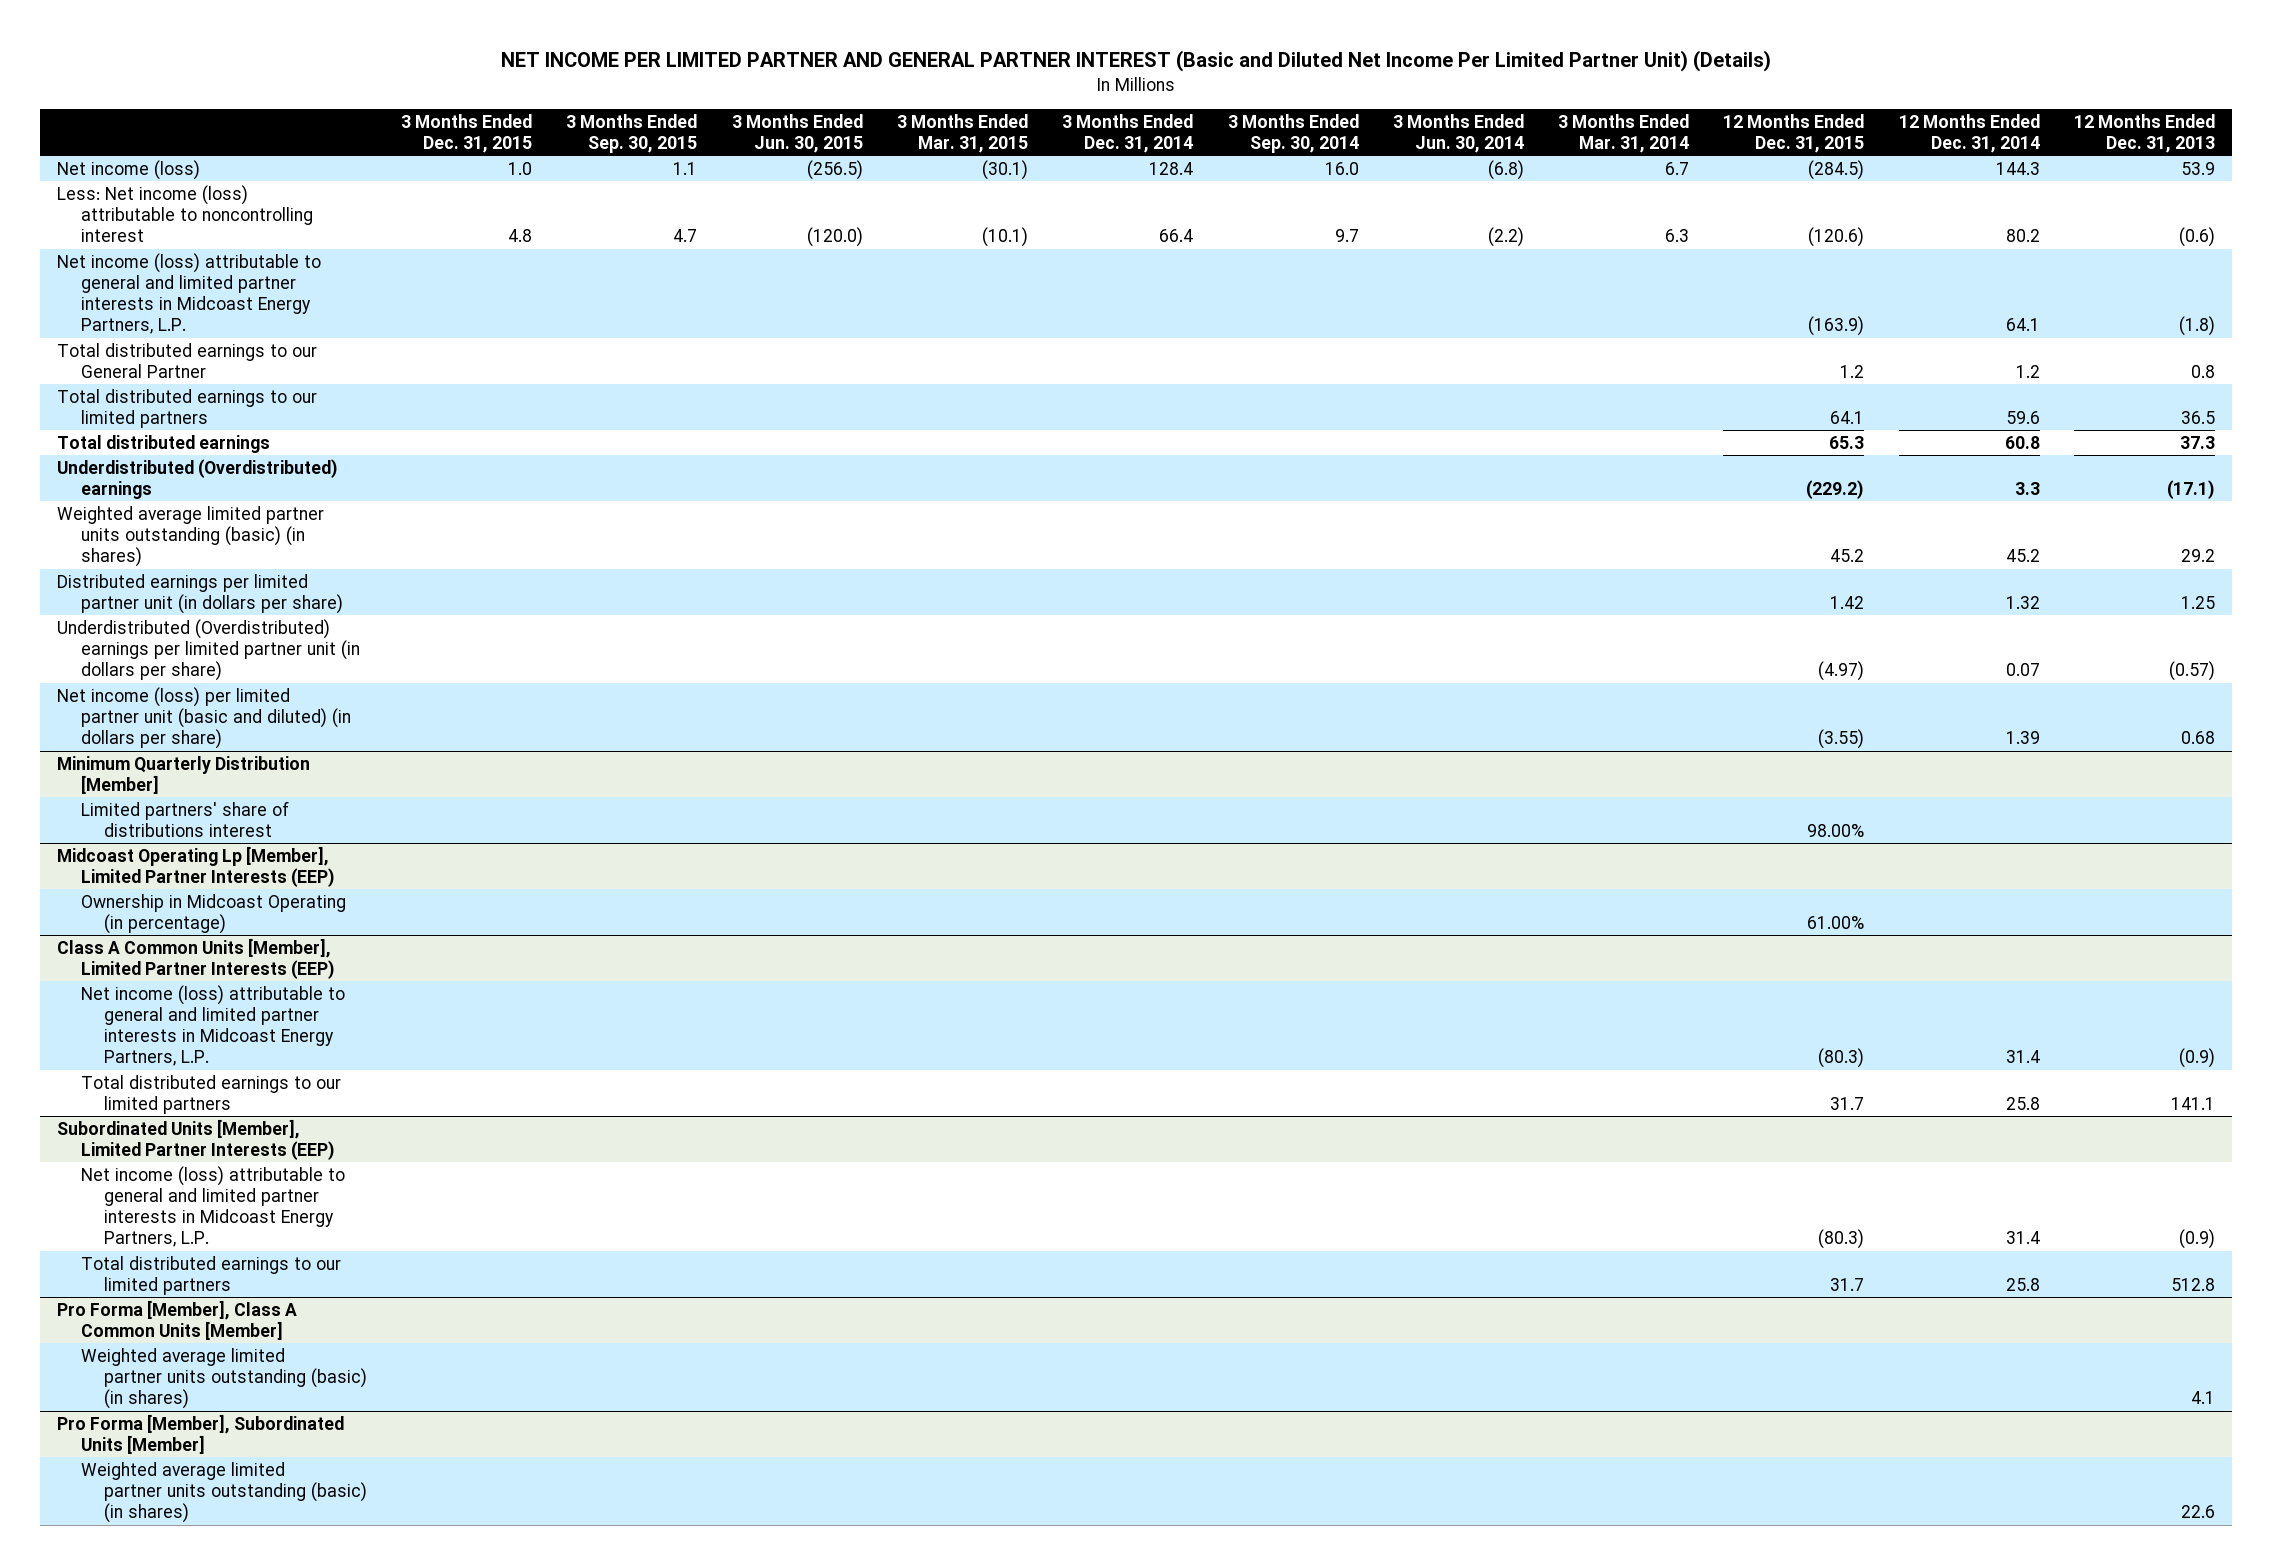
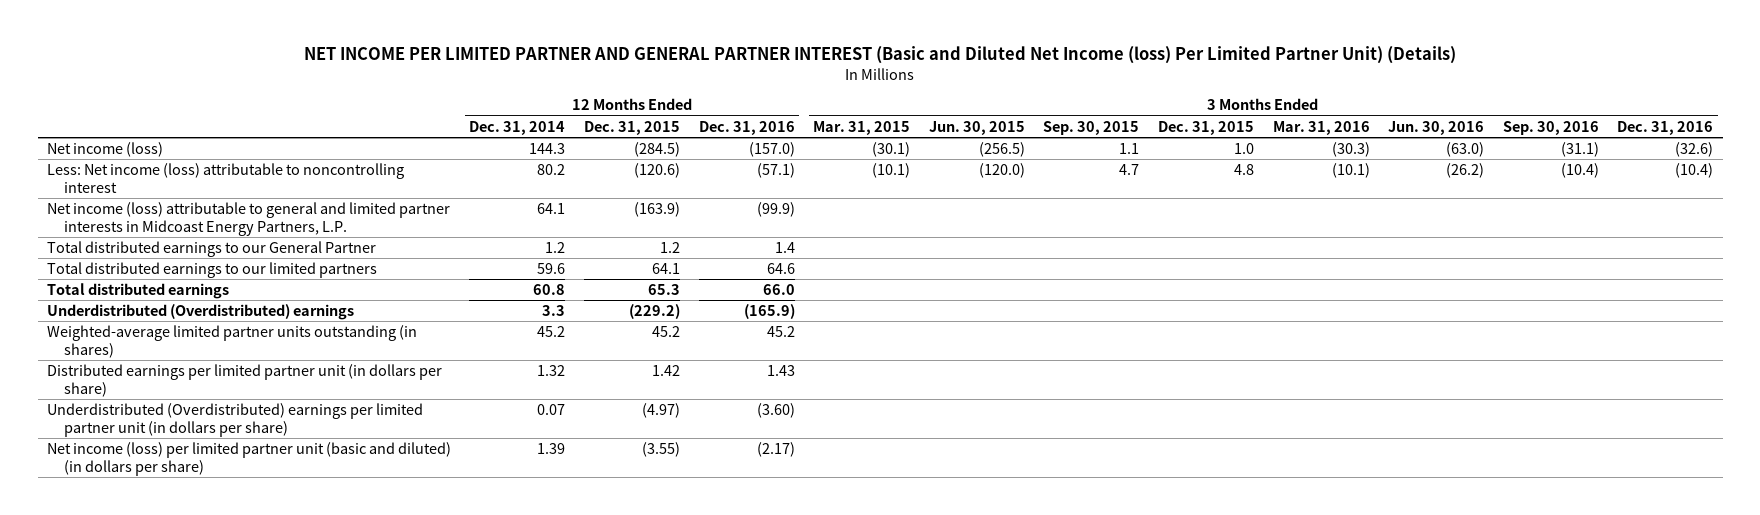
[501,50,1772,73] NET INCOME PER LIMITED PARTNER AND GENERAL PARTNER INTEREST (Basic and Diluted Net Income Per Limited Partner Unit) (Details) -> [304,46,1457,65] NET INCOME PER LIMITED PARTNER AND GENERAL PARTNER INTEREST (Basic and Diluted Net Income (loss) Per Limited Partner Unit) (Details)
[1062,113,1194,153] 3 Months Ended Dec. 31, 2014 -> none
[1227,113,1359,153] 3 Months Ended Sep. 30, 2014 -> none
[1392,113,1524,153] 3 Months Ended Jun. 30, 2014 -> none
[1558,113,1690,153] 3 Months Ended Mar. 31, 2014 -> none
[2073,113,2215,153] 12 Months Ended Dec. 31, 2013 -> none
none -> [698,120,795,135] Dec. 31, 2016
none -> [1272,120,1370,135] Mar. 31, 2016
none -> [1388,120,1485,135] Jun. 30, 2016
none -> [1502,120,1599,135] Sep. 30, 2016
none -> [1617,120,1714,135] Dec. 31, 2016
[57,505,325,568] Weighted average limited partner units outstanding (basic) (in shares) -> [46,325,417,358] Weighted-average limited partner units outstanding (in shares)
[57,755,311,795] Minimum Quarterly Distribution [Member] -> none
[80,800,289,838] Limited partners' share of distributions interest -> none
[57,845,335,888] Midcoast Operating Lp [Member], Limited Partner Interests (EEP) -> none
[80,893,346,935] Ownership in Midcoast Operating (in percentage) -> none
[57,937,335,980] Class A Common Units [Member], Limited Partner Interests (EEP) -> none
[80,984,345,1067] Net income (loss) attributable to general and limited partner interests in Midcoast Energy Partners, L.P. -> none
[80,1074,341,1115] Total distributed earnings to our limited partners -> none
[57,1118,335,1161] Subordinated Units [Member], Limited Partner Interests (EEP) -> none
[80,1165,345,1248] Net income (loss) attributable to general and limited partner interests in Midcoast Energy Partners, L.P. -> none
[80,1255,341,1296] Total distributed earnings to our limited partners -> none
[57,1299,298,1341] Pro Forma [Member], Class A Common Units [Member] -> none
[80,1347,367,1410] Weighted average limited partner units outstanding (basic) (in shares) -> none
[57,1413,345,1455] Pro Forma [Member], Subordinated Units [Member] -> none
[80,1461,367,1524] Weighted average limited partner units outstanding (basic) (in shares) -> none

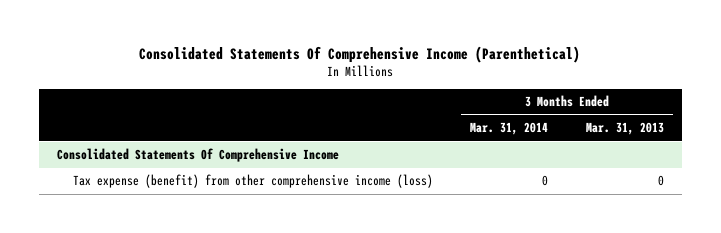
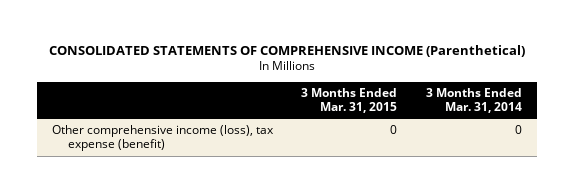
[139,45,581,63] Consolidated Statements Of Comprehensive Income (Parenthetical) -> [48,44,525,57] CONSOLIDATED STATEMENTS OF COMPREHENSIVE INCOME (Parenthetical)
[585,122,664,136] Mar. 31, 2013 -> none
none -> [301,87,398,114] 3 Months Ended Mar. 31, 2015
[57,148,340,163] Consolidated Statements Of Comprehensive Income -> none
[72,174,433,189] Tax expense (benefit) from other comprehensive income (loss) -> [51,125,274,152] Other comprehensive income (loss), tax expense (benefit)

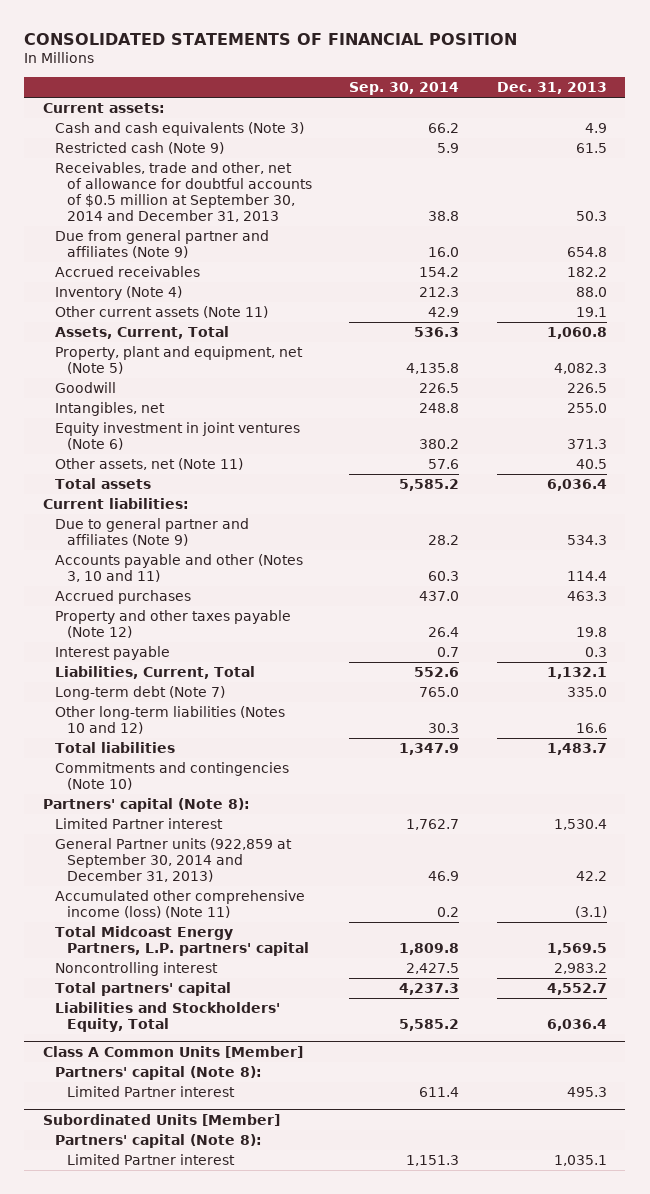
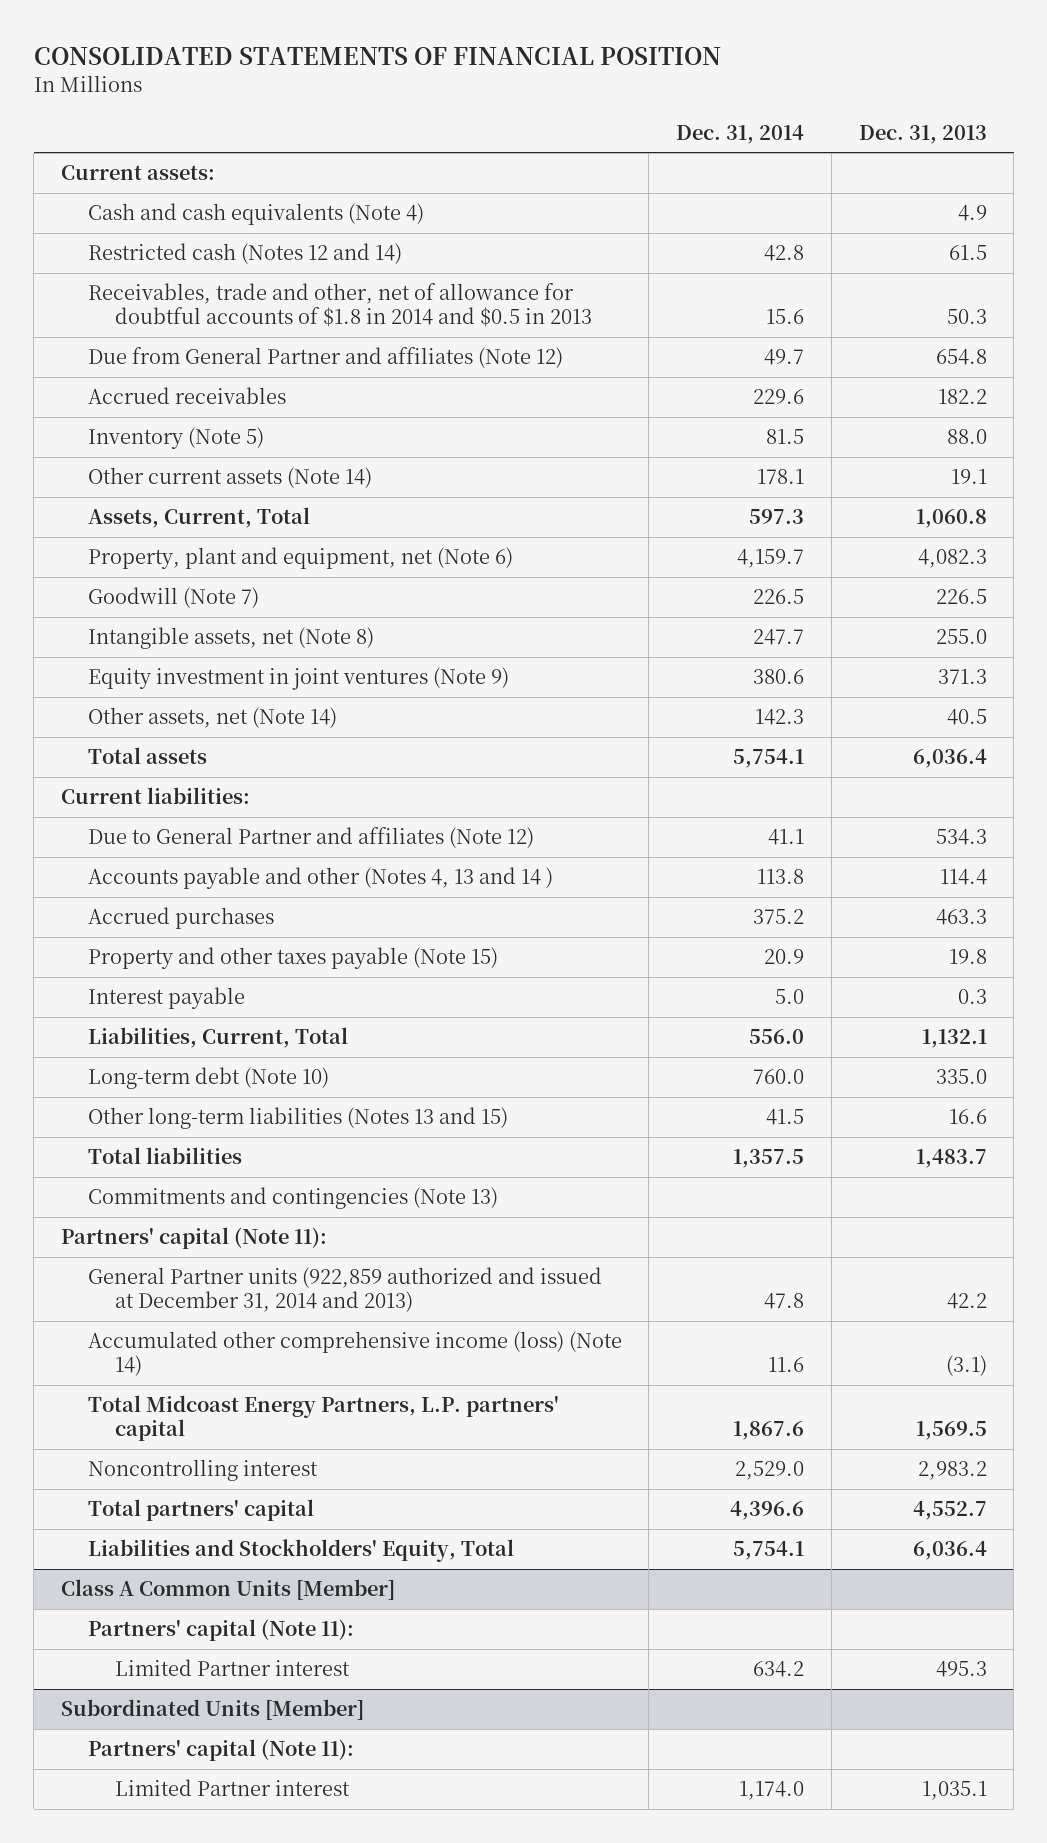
[349,81,460,95] Sep. 30, 2014 -> none
none -> [676,124,805,144] Dec. 31, 2014
[55,122,305,137] Cash and cash equivalents (Note 3) -> [87,203,424,226] Cash and cash equivalents (Note 4)
[55,142,225,155] Restricted cash (Note 9) -> [87,243,402,265] Restricted cash (Notes 12 and 14)
[55,162,313,222] Receivables, trade and other, net of allowance for doubtful accounts of $0.5 million at September 30, 2014 and December 31, 2013 -> [87,283,592,328] Receivables, trade and other, net of allowance for doubtful accounts of $1.8 in 2014 and $0.5 in 2013
[55,230,270,258] Due from general partner and affiliates (Note 9) -> [87,347,563,369] Due from General Partner and affiliates (Note 12)
[55,286,183,301] Inventory (Note 4) -> [87,427,264,450] Inventory (Note 5)
[55,306,269,319] Other current assets (Note 11) -> [87,467,372,489] Other current assets (Note 14)
[55,346,304,374] Property, plant and equipment, net (Note 5) -> [87,547,513,570] Property, plant and equipment, net (Note 6)
[55,382,117,394] Goodwill -> [87,587,259,609] Goodwill (Note 7)
[55,402,166,417] Intangibles, net -> [87,627,374,650] Intangible assets, net (Note 8)
[55,422,301,450] Equity investment in joint ventures (Note 6) -> [87,667,509,691] Equity investment in joint ventures (Note 9)
[55,458,244,471] Other assets, net (Note 11) -> [87,707,337,729] Other assets, net (Note 14)
[55,518,250,546] Due to general partner and affiliates (Note 9) -> [87,827,534,849] Due to General Partner and affiliates (Note 12)
[55,554,304,582] Accounts payable and other (Notes 3, 10 and 11) -> [87,867,553,890] Accounts payable and other (Notes 4, 13 and 14 )
[55,610,292,638] Property and other taxes payable (Note 12) -> [87,947,498,970] Property and other taxes payable (Note 15)
[55,686,226,701] Long-term debt (Note 7) -> [87,1067,329,1090] Long-term debt (Note 10)
[55,706,286,734] Other long-term liabilities (Notes 10 and 12) -> [87,1107,508,1130] Other long-term liabilities (Notes 13 and 15)
[55,818,224,830] Limited Partner interest -> none
[55,762,290,790] Commitments and contingencies (Note 10) -> [87,1187,498,1210] Commitments and contingencies (Note 13)
[43,798,251,813] Partners' capital (Note 8): -> [60,1227,327,1250] Partners' capital (Note 11):
[55,838,293,882] General Partner units (922,859 at September 30, 2014 and December 31, 2013) -> [87,1267,602,1313] General Partner units (922,859 authorized and issued at December 31, 2014 and 2013)
[55,890,306,918] Accumulated other comprehensive income (loss) (Note 11) -> [87,1331,622,1377] Accumulated other comprehensive income (loss) (Note 14)
[55,1066,263,1081] Partners' capital (Note 8): -> [87,1619,354,1642] Partners' capital (Note 11):
[55,1134,263,1149] Partners' capital (Note 8): -> [87,1739,354,1762] Partners' capital (Note 11):

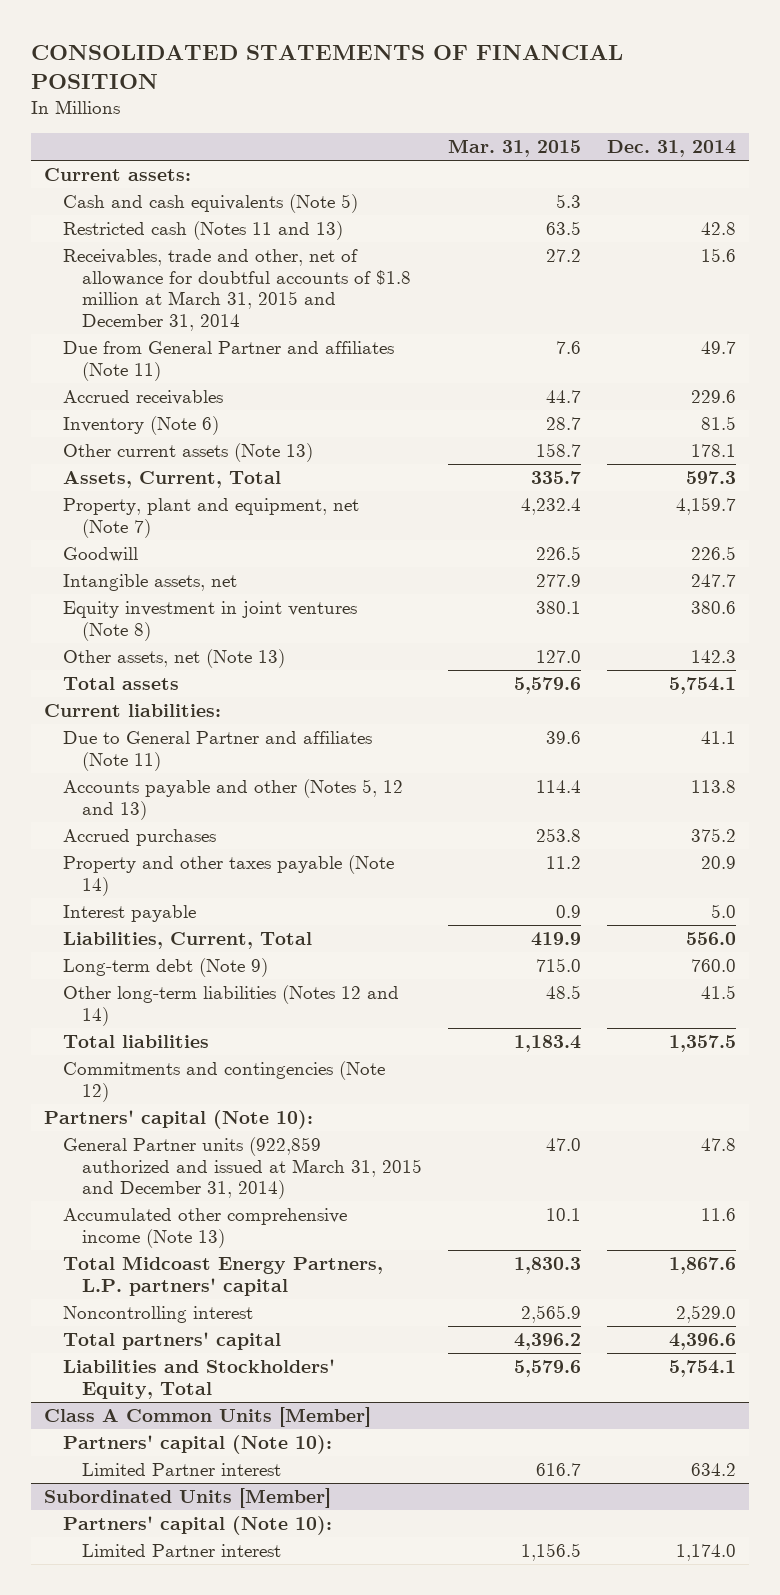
[858,124,987,144] Dec. 31, 2013 -> none
none -> [448,139,582,158] Mar. 31, 2015
[87,203,424,226] Cash and cash equivalents (Note 4) -> [63,194,359,214] Cash and cash equivalents (Note 5)
[87,243,402,265] Restricted cash (Notes 12 and 14) -> [63,221,344,241] Restricted cash (Notes 11 and 13)
[87,283,592,328] Receivables, trade and other, net of allowance for doubtful accounts of $1.8 in 2014 and $0.5 in 2013 -> [63,249,412,331] Receivables, trade and other, net of allowance for doubtful accounts of $1.8 million at March 31, 2015 and December 31, 2014
[87,347,563,369] Due from General Partner and affiliates (Note 12) -> [63,341,395,381] Due from General Partner and affiliates (Note 11)
[87,427,264,450] Inventory (Note 5) -> [63,416,220,436] Inventory (Note 6)
[87,467,372,489] Other current assets (Note 14) -> [63,443,314,463] Other current assets (Note 13)
[87,547,513,570] Property, plant and equipment, net (Note 6) -> [63,498,360,538] Property, plant and equipment, net (Note 7)
[87,587,259,609] Goodwill (Note 7) -> [63,547,139,563] Goodwill
[87,627,374,650] Intangible assets, net (Note 8) -> [63,574,238,592] Intangible assets, net
[87,667,509,691] Equity investment in joint ventures (Note 9) -> [63,601,358,641] Equity investment in joint ventures (Note 8)
[87,707,337,729] Other assets, net (Note 14) -> [63,649,286,669] Other assets, net (Note 13)
[87,827,534,849] Due to General Partner and affiliates (Note 12) -> [63,731,373,771] Due to General Partner and affiliates (Note 11)
[87,867,553,890] Accounts payable and other (Notes 4, 13 and 14 ) -> [63,779,404,820] Accounts payable and other (Notes 5, 12 and 13)
[87,947,498,970] Property and other taxes payable (Note 15) -> [63,855,395,896] Property and other taxes payable (Note 14)
[87,1067,329,1090] Long-term debt (Note 10) -> [63,958,269,978] Long-term debt (Note 9)
[87,1107,508,1130] Other long-term liabilities (Notes 13 and 15) -> [63,985,400,1026] Other long-term liabilities (Notes 12 and 14)
[87,1187,498,1210] Commitments and contingencies (Note 13) -> [63,1061,386,1102] Commitments and contingencies (Note 12)
[60,1227,327,1250] Partners' capital (Note 11): -> [44,1110,314,1130] Partners' capital (Note 10):
[87,1267,602,1313] General Partner units (922,859 authorized and issued at December 31, 2014 and 2013) -> [63,1137,423,1200] General Partner units (922,859 authorized and issued at March 31, 2015 and December 31, 2014)
[87,1331,622,1377] Accumulated other comprehensive income (loss) (Note 14) -> [63,1208,348,1248] Accumulated other comprehensive income (Note 13)
[87,1619,354,1642] Partners' capital (Note 11): -> [63,1435,333,1455] Partners' capital (Note 10):
[87,1739,354,1762] Partners' capital (Note 11): -> [63,1516,333,1536] Partners' capital (Note 10):

